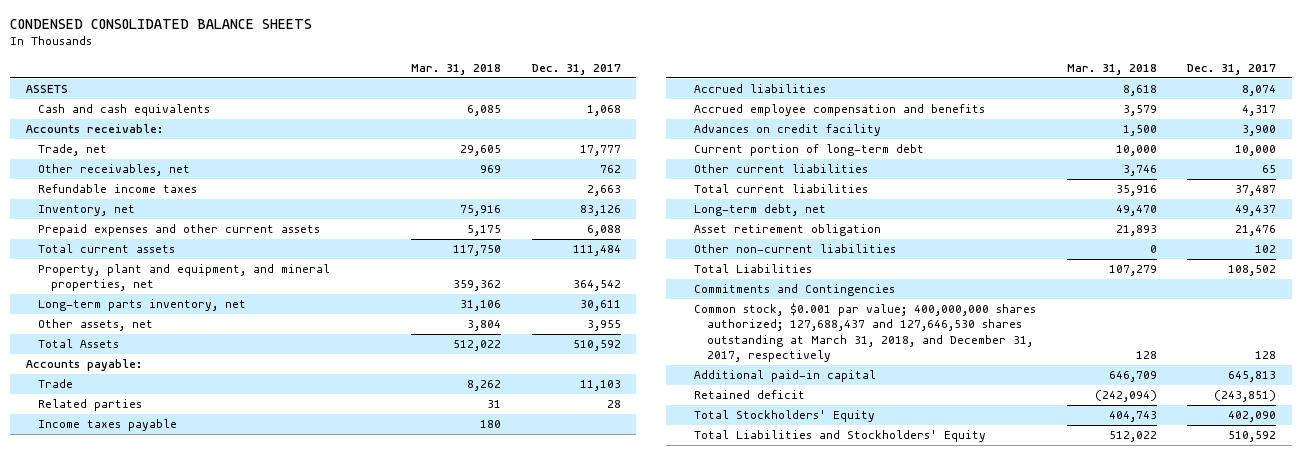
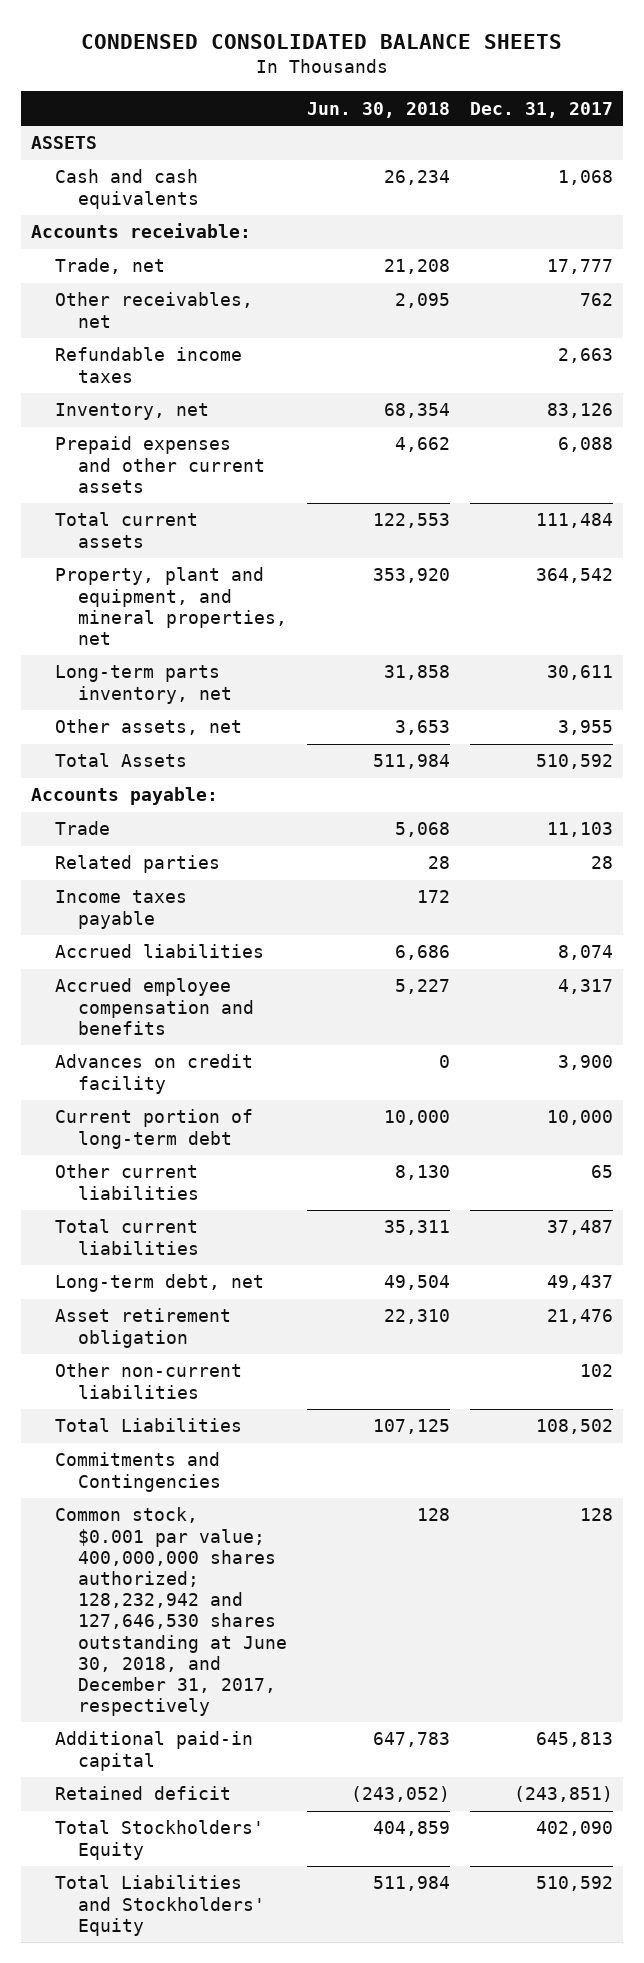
[410,63,501,75] Mar. 31, 2018 -> none
none -> [307,101,451,118] Jun. 30, 2018
[694,303,1037,363] Common stock, $0.001 par value; 400,000,000 shares authorized; 127,688,437 and 127,646,530 shares outstanding at March 31, 2018, and December 31, 2017, respectively -> [54,1507,288,1717] Common stock, $0.001 par value; 400,000,000 shares authorized; 128,232,942 and 127,646,530 shares outstanding at June 30, 2018, and December 31, 2017, respectively

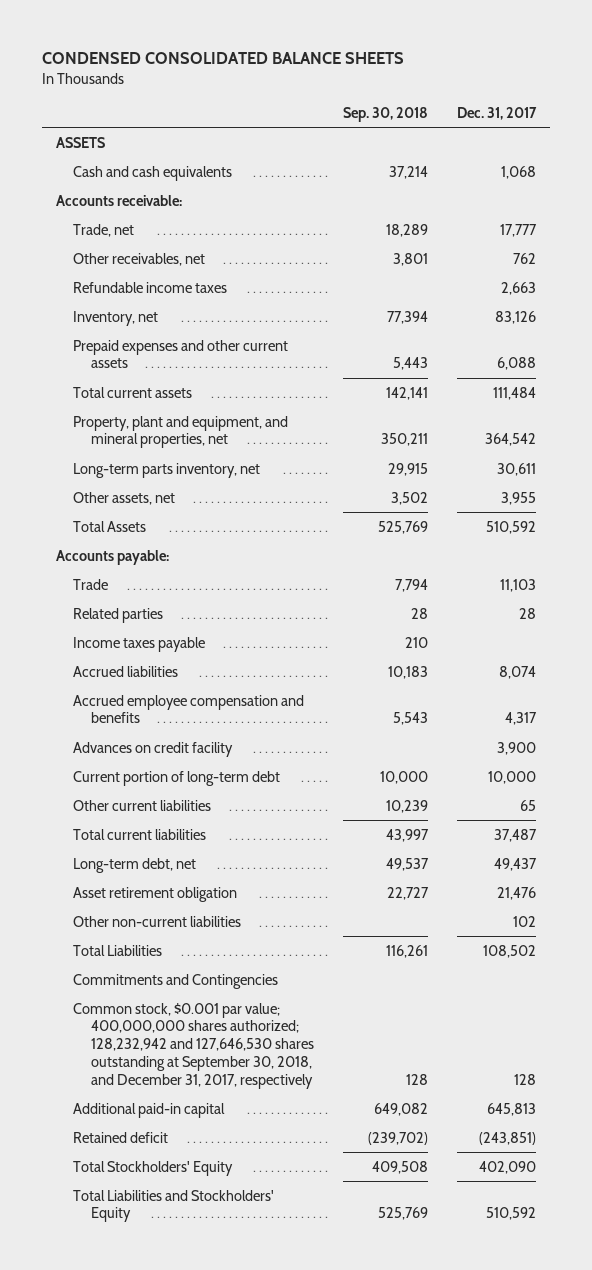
[307,101,451,118] Jun. 30, 2018 -> none
none -> [342,107,428,123] Sep. 30, 2018
[54,1507,288,1717] Common stock, $0.001 par value; 400,000,000 shares authorized; 128,232,942 and 127,646,530 shares outstanding at June 30, 2018, and December 31, 2017, respectively -> [73,1002,314,1089] Common stock, $0.001 par value; 400,000,000 shares authorized; 128,232,942 and 127,646,530 shares outstanding at September 30, 2018, and December 31, 2017, respectively

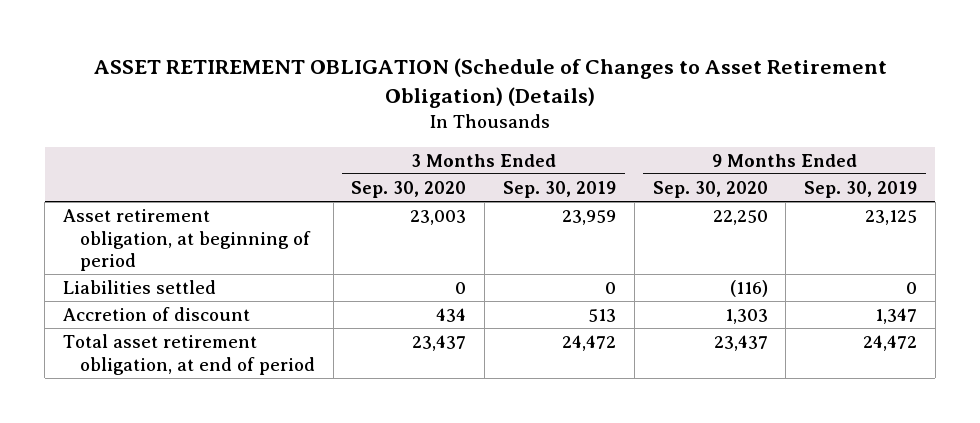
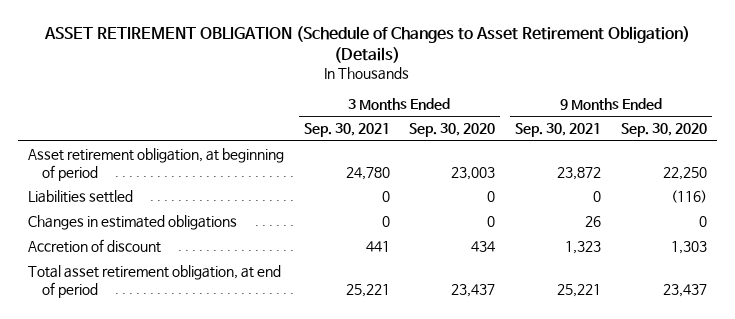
[503,180,617,198] Sep. 30, 2019 -> none
[804,180,918,198] Sep. 30, 2019 -> none
none -> [303,123,390,138] Sep. 30, 2021
none -> [515,123,602,138] Sep. 30, 2021
none -> [27,215,237,231] Changes in estimated obligations

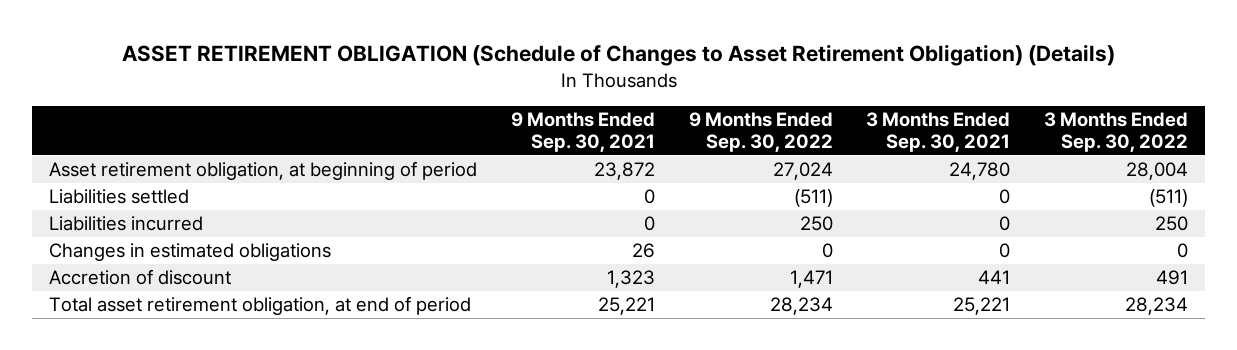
[409,123,496,138] Sep. 30, 2020 -> none
[621,123,708,138] Sep. 30, 2020 -> none
none -> [688,111,833,152] 9 Months Ended Sep. 30, 2022
none -> [1043,111,1188,152] 3 Months Ended Sep. 30, 2022
none -> [49,216,204,232] Liabilities incurred

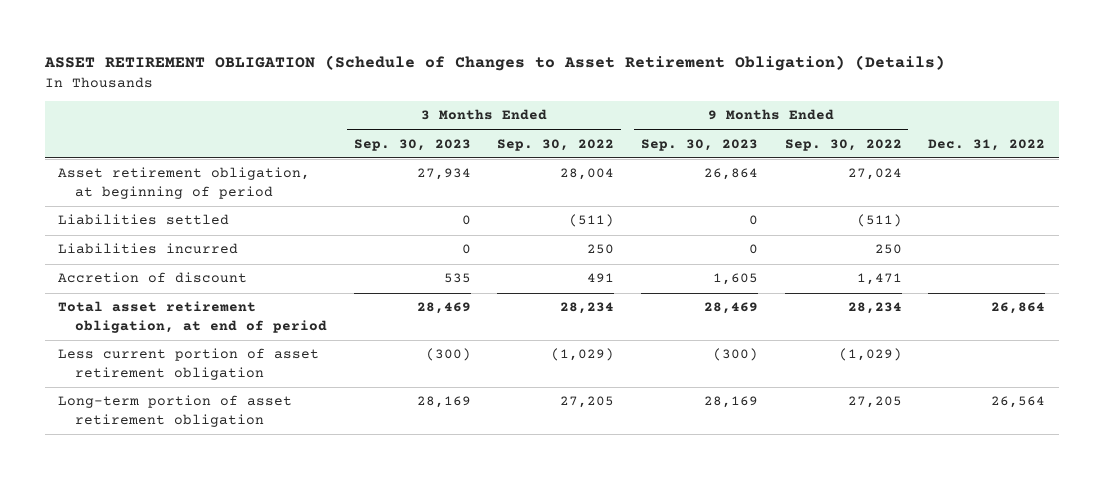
[510,111,655,152] 9 Months Ended Sep. 30, 2021 -> none
[866,111,1011,152] 3 Months Ended Sep. 30, 2021 -> none
none -> [353,138,471,151] Sep. 30, 2023
none -> [640,138,758,151] Sep. 30, 2023
none -> [928,138,1046,151] Dec. 31, 2022
[49,243,332,262] Changes in estimated obligations -> none
none -> [58,348,320,380] Less current portion of asset retirement obligation
none -> [58,395,293,427] Long-term portion of asset retirement obligation

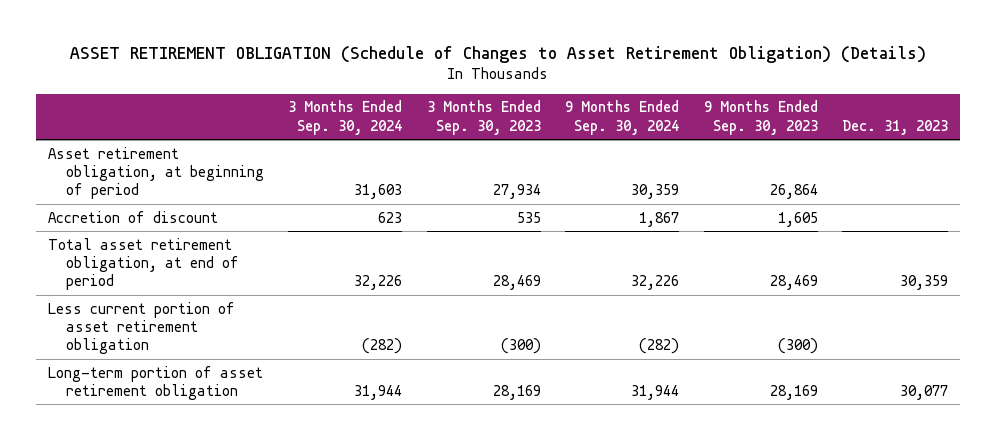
[497,138,615,151] Sep. 30, 2022 -> none
[784,138,902,151] Sep. 30, 2022 -> none
[928,138,1046,151] Dec. 31, 2022 -> none
none -> [288,100,403,135] 3 Months Ended Sep. 30, 2024
none -> [565,100,680,135] 9 Months Ended Sep. 30, 2024
none -> [842,119,949,135] Dec. 31, 2023
[58,214,230,226] Liabilities settled -> none
[58,243,239,255] Liabilities incurred -> none

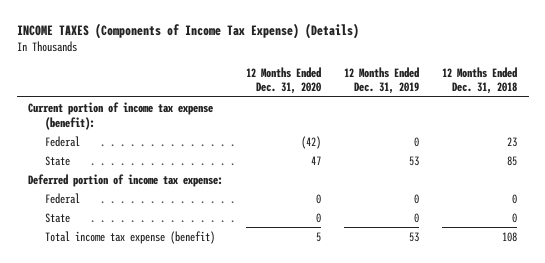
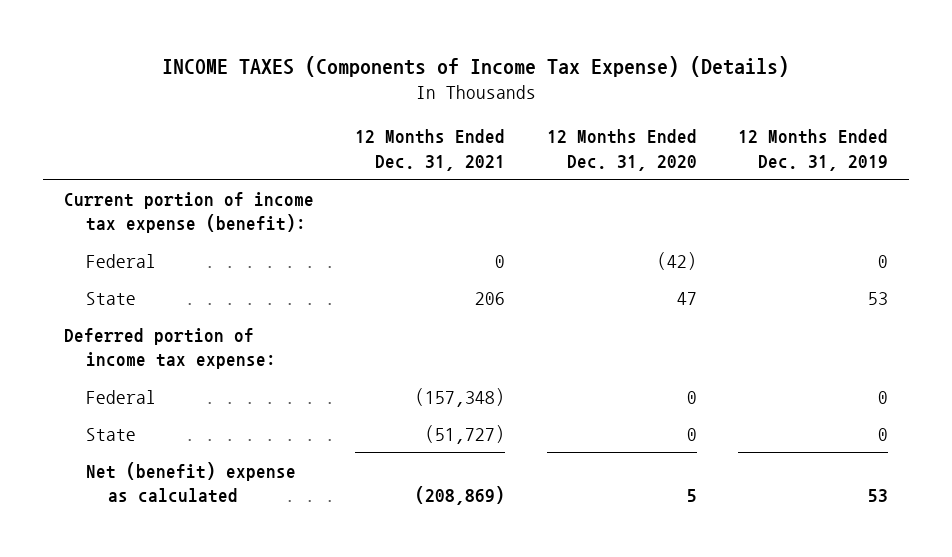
[442,66,518,95] 12 Months Ended Dec. 31, 2018 -> none
none -> [355,128,506,171] 12 Months Ended Dec. 31, 2021
[45,230,216,244] Total income tax expense (benefit) -> [86,461,297,504] Net (benefit) expense as calculated

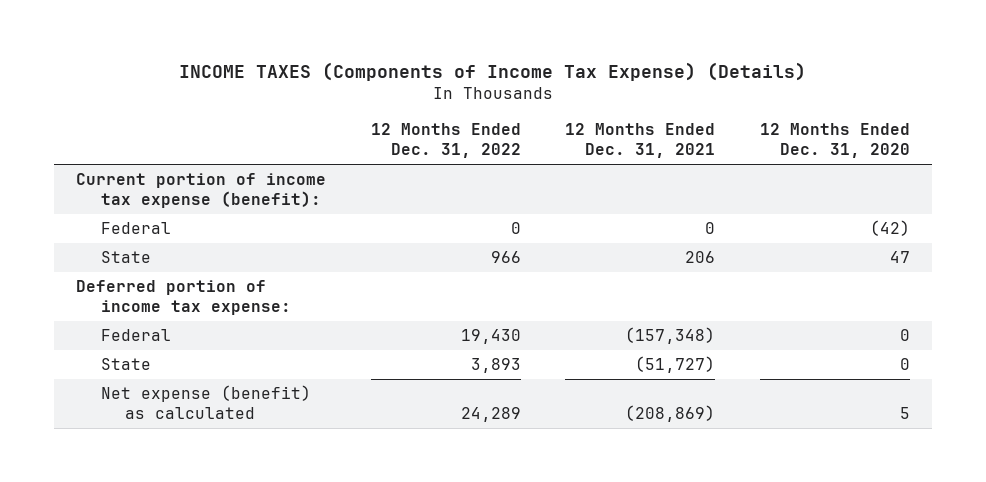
[738,128,889,171] 12 Months Ended Dec. 31, 2019 -> none
none -> [370,123,521,159] 12 Months Ended Dec. 31, 2022
[86,461,297,504] Net (benefit) expense as calculated -> [100,385,311,420] Net expense (benefit) as calculated

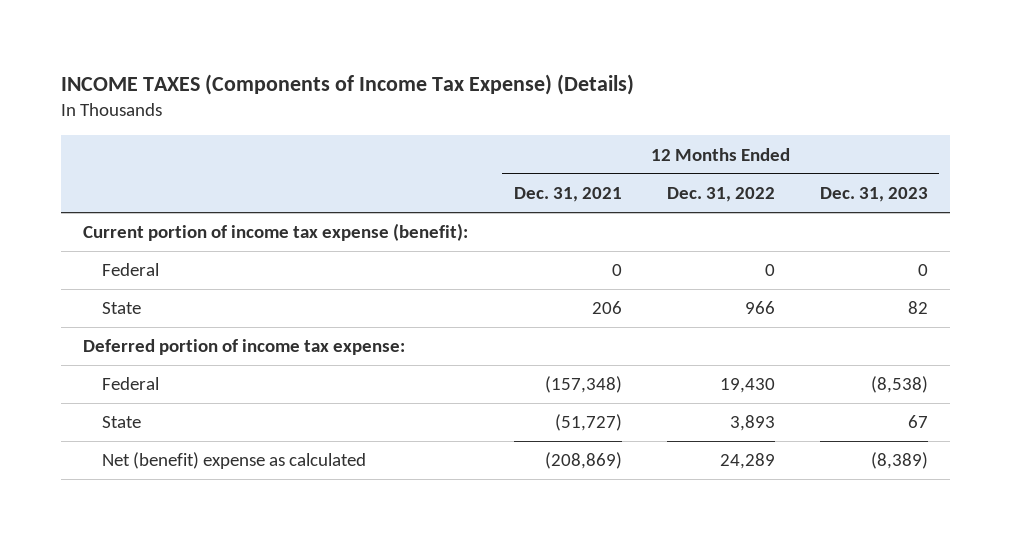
[759,123,910,159] 12 Months Ended Dec. 31, 2020 -> none
none -> [819,187,928,203] Dec. 31, 2023
[100,385,311,420] Net expense (benefit) as calculated -> [102,452,367,470] Net (benefit) expense as calculated

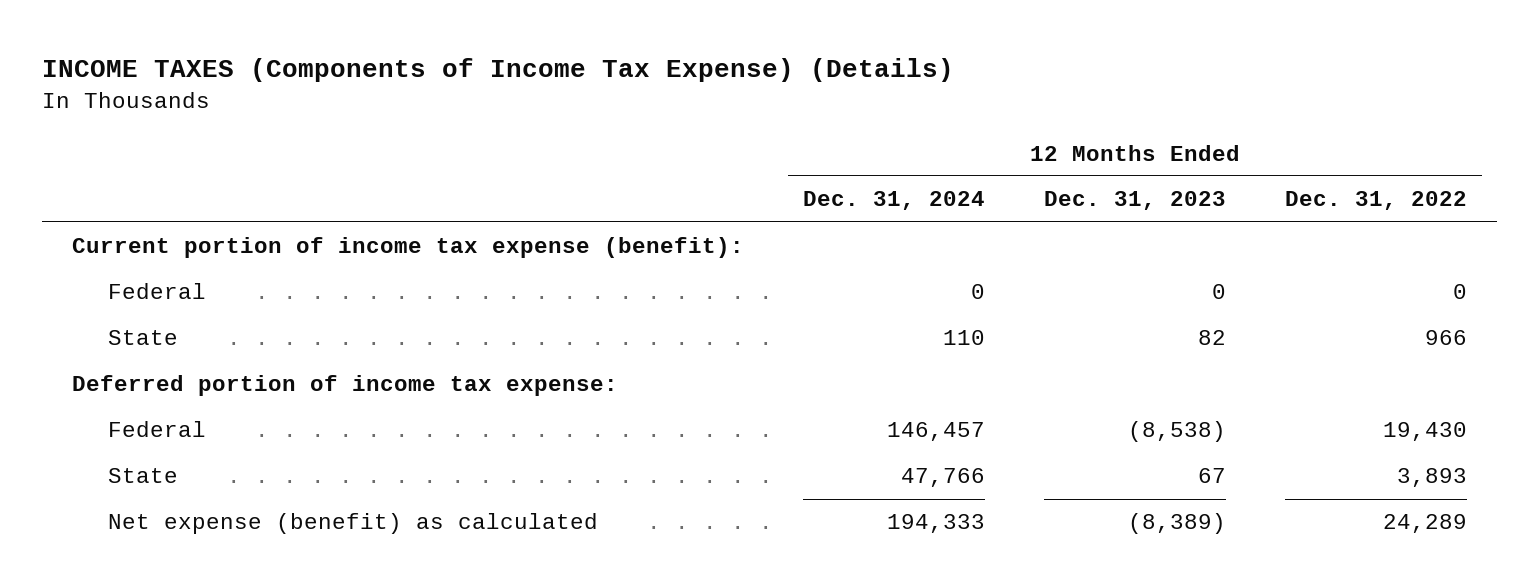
[513,187,622,203] Dec. 31, 2021 -> none
none -> [802,191,985,211] Dec. 31, 2024
[102,452,367,470] Net (benefit) expense as calculated -> [107,513,598,535] Net expense (benefit) as calculated

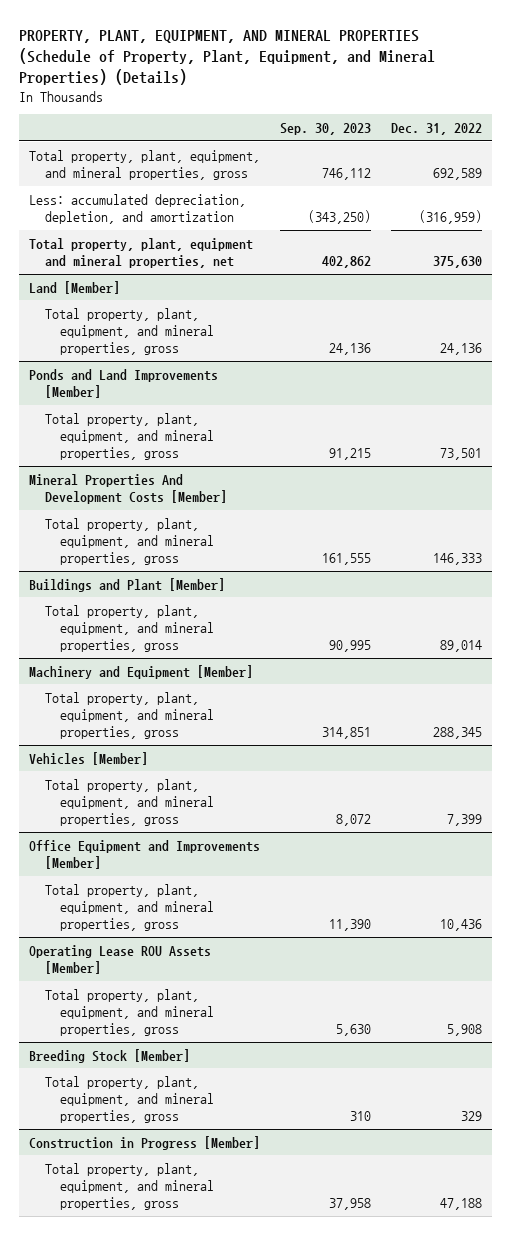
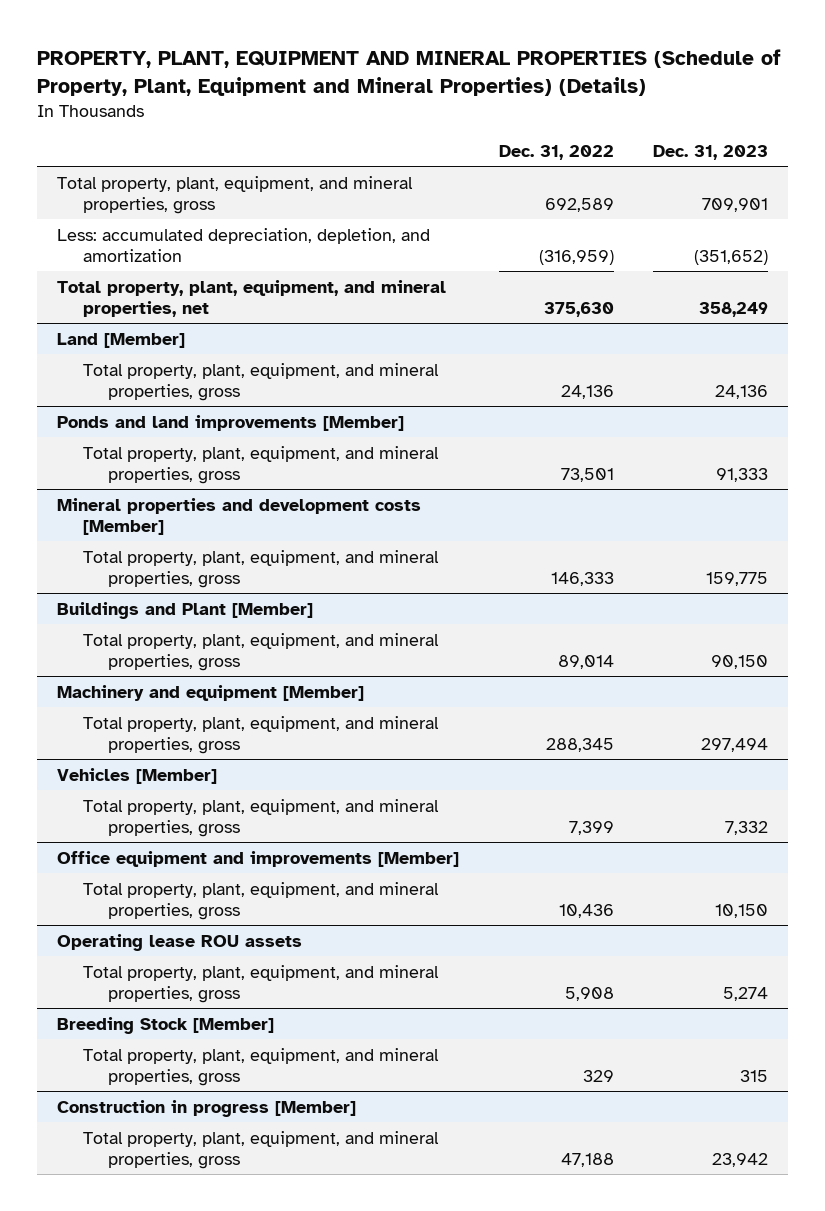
[19,30,436,86] PROPERTY, PLANT, EQUIPMENT, AND MINERAL PROPERTIES (Schedule of Property, Plant, Equipment, and Mineral Properties) (Details) -> [37,49,782,96] PROPERTY, PLANT, EQUIPMENT AND MINERAL PROPERTIES (Schedule of Property, Plant, Equipment and Mineral Properties) (Details)
[280,122,372,135] Sep. 30, 2023 -> none
none -> [652,144,768,160] Dec. 31, 2023
[29,237,254,268] Total property, plant, equipment and mineral properties, net -> [57,279,447,317] Total property, plant, equipment, and mineral properties, net
[29,368,219,398] Ponds and Land Improvements [Member] -> [57,414,405,431] Ponds and land improvements [Member]
[29,473,227,504] Mineral Properties And Development Costs [Member] -> [57,497,422,535] Mineral properties and development costs [Member]
[29,664,254,679] Machinery and Equipment [Member] -> [57,684,365,701] Machinery and equipment [Member]
[29,839,261,869] Office Equipment and Improvements [Member] -> [57,850,460,867] Office equipment and improvements [Member]
[29,944,212,974] Operating Lease ROU Assets [Member] -> [57,933,303,951] Operating lease ROU assets
[29,1135,261,1150] Construction in Progress [Member] -> [57,1099,357,1117] Construction in progress [Member]

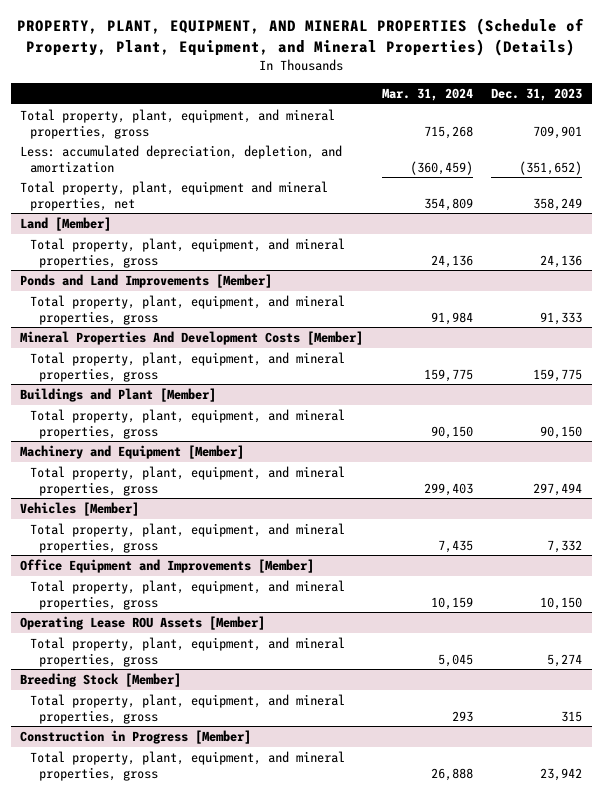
[37,49,782,96] PROPERTY, PLANT, EQUIPMENT AND MINERAL PROPERTIES (Schedule of Property, Plant, Equipment and Mineral Properties) (Details) -> [17,18,585,57] PROPERTY, PLANT, EQUIPMENT, AND MINERAL PROPERTIES (Schedule of Property, Plant, Equipment, and Mineral Properties) (Details)
[498,144,614,160] Dec. 31, 2022 -> none
none -> [381,88,473,102] Mar. 31, 2024
[57,279,447,317] Total property, plant, equipment, and mineral properties, net -> [20,181,329,211] Total property, plant, equipment and mineral properties, net
[57,414,405,431] Ponds and land improvements [Member] -> [20,274,273,289] Ponds and Land Improvements [Member]
[57,497,422,535] Mineral properties and development costs [Member] -> [20,331,364,346] Mineral Properties And Development Costs [Member]
[57,684,365,701] Machinery and equipment [Member] -> [20,445,245,460] Machinery and Equipment [Member]
[57,850,460,867] Office equipment and improvements [Member] -> [20,559,315,574] Office Equipment and Improvements [Member]
[57,933,303,951] Operating lease ROU assets -> [20,616,266,631] Operating Lease ROU Assets [Member]
[57,1099,357,1117] Construction in progress [Member] -> [20,730,252,745] Construction in Progress [Member]

